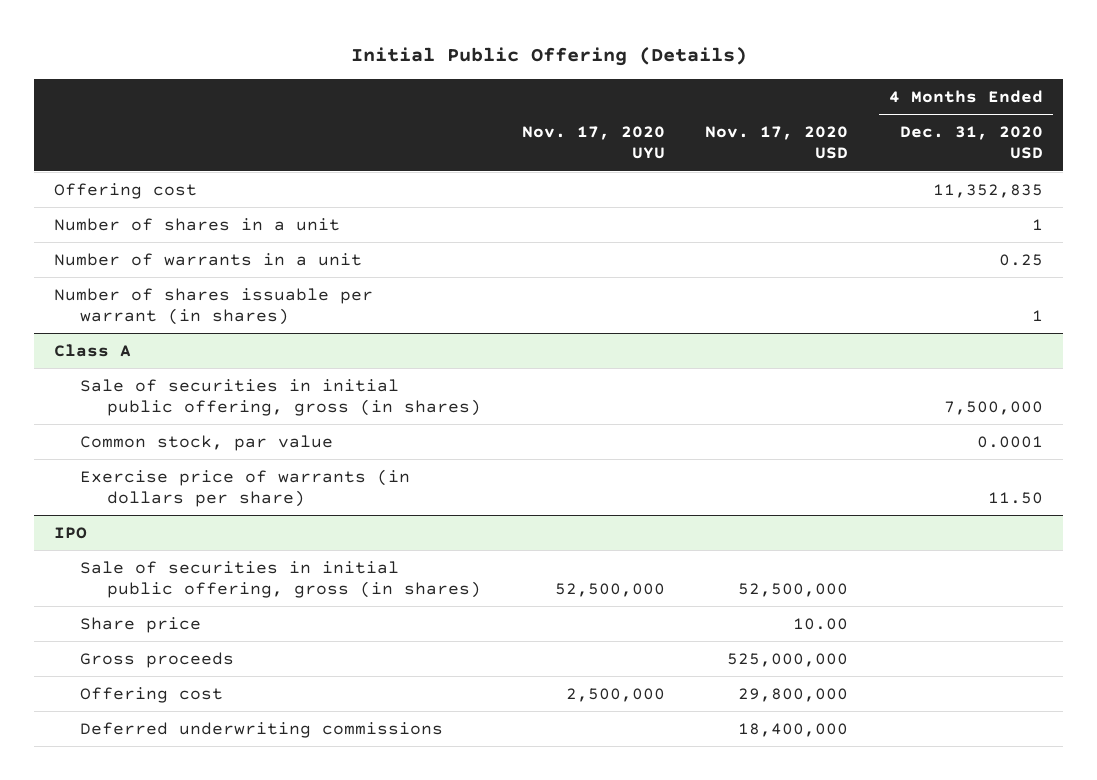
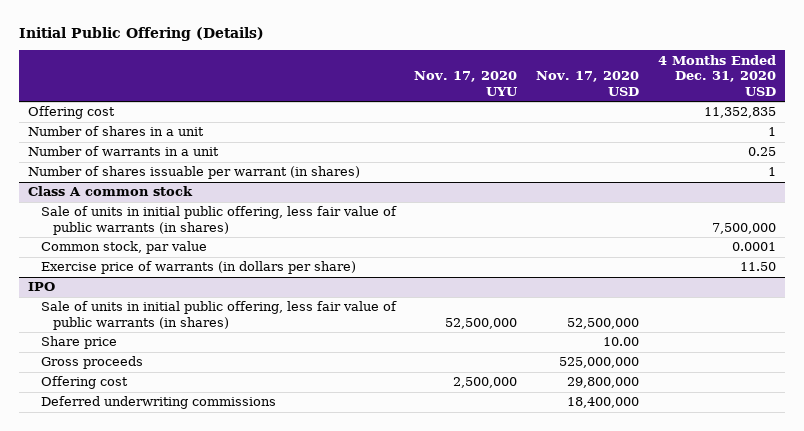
[54,343,132,357] Class A -> [28,186,194,197] Class A common stock
[80,378,481,417] Sale of securities in initial public offering, gross (in shares) -> [40,206,397,235] Sale of units in initial public offering, less fair value of public warrants (in shares)
[80,560,481,599] Sale of securities in initial public offering, gross (in shares) -> [40,301,397,330] Sale of units in initial public offering, less fair value of public warrants (in shares)

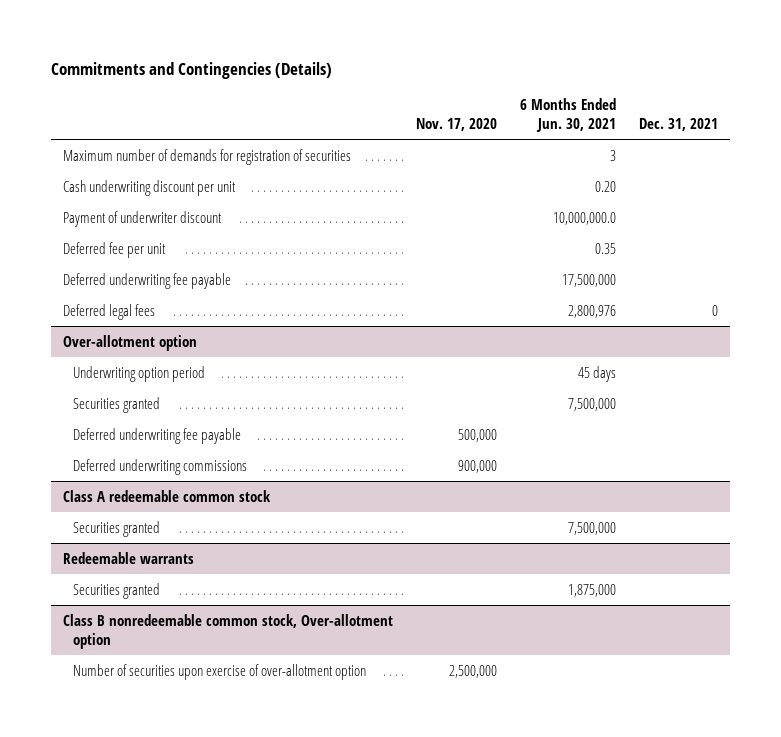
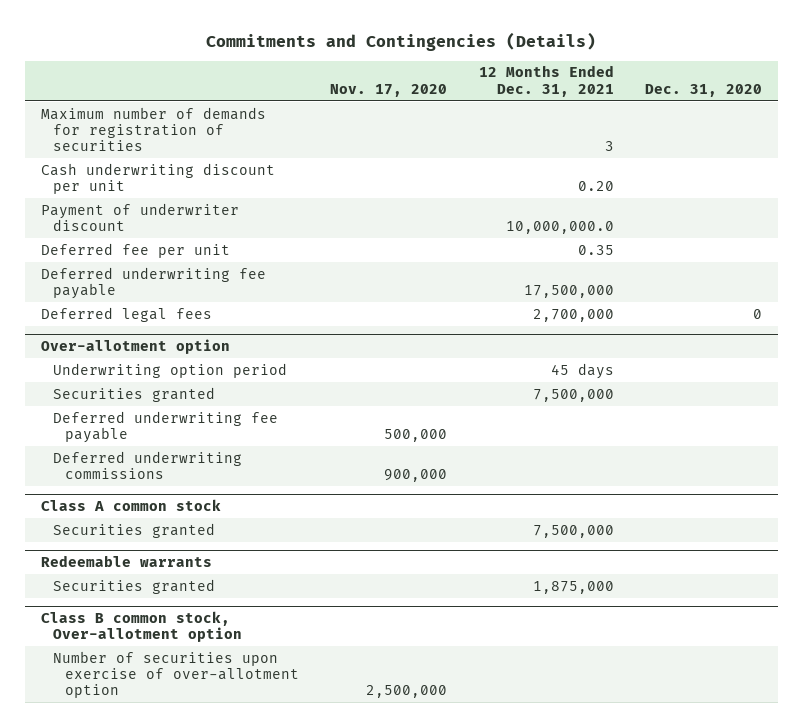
[520,98,617,133] 6 Months Ended Jun. 30, 2021 -> none
[639,118,719,132] Dec. 31, 2021 -> none
none -> [478,65,614,97] 12 Months Ended Dec. 31, 2021
none -> [644,83,762,97] Dec. 31, 2020
[62,489,271,502] Class A redeemable common stock -> [40,498,221,511] Class A common stock
[62,613,393,649] Class B nonredeemable common stock, Over-allotment option -> [40,610,242,643] Class B common stock, Over-allotment option

